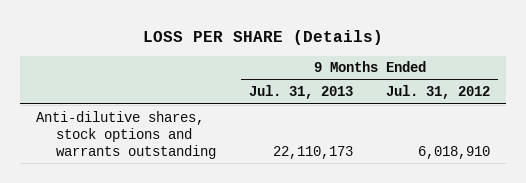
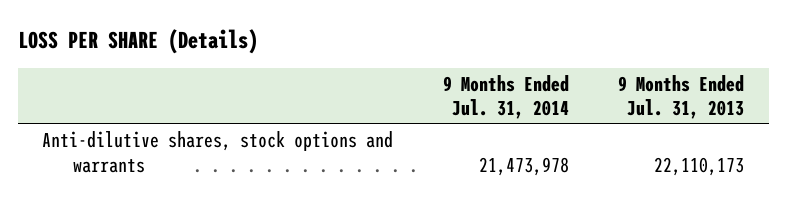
[385,85,490,100] Jul. 31, 2012 -> none
none -> [442,74,569,120] 9 Months Ended Jul. 31, 2014
[36,110,217,160] Anti-dilutive shares, stock options and warrants outstanding -> [42,131,394,173] Anti-dilutive shares, stock options and warrants

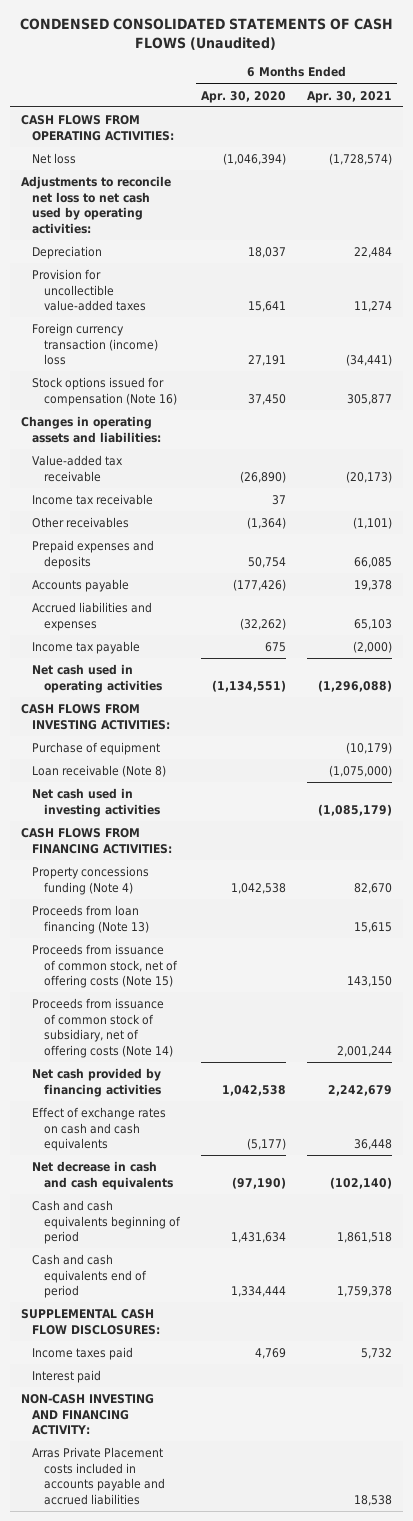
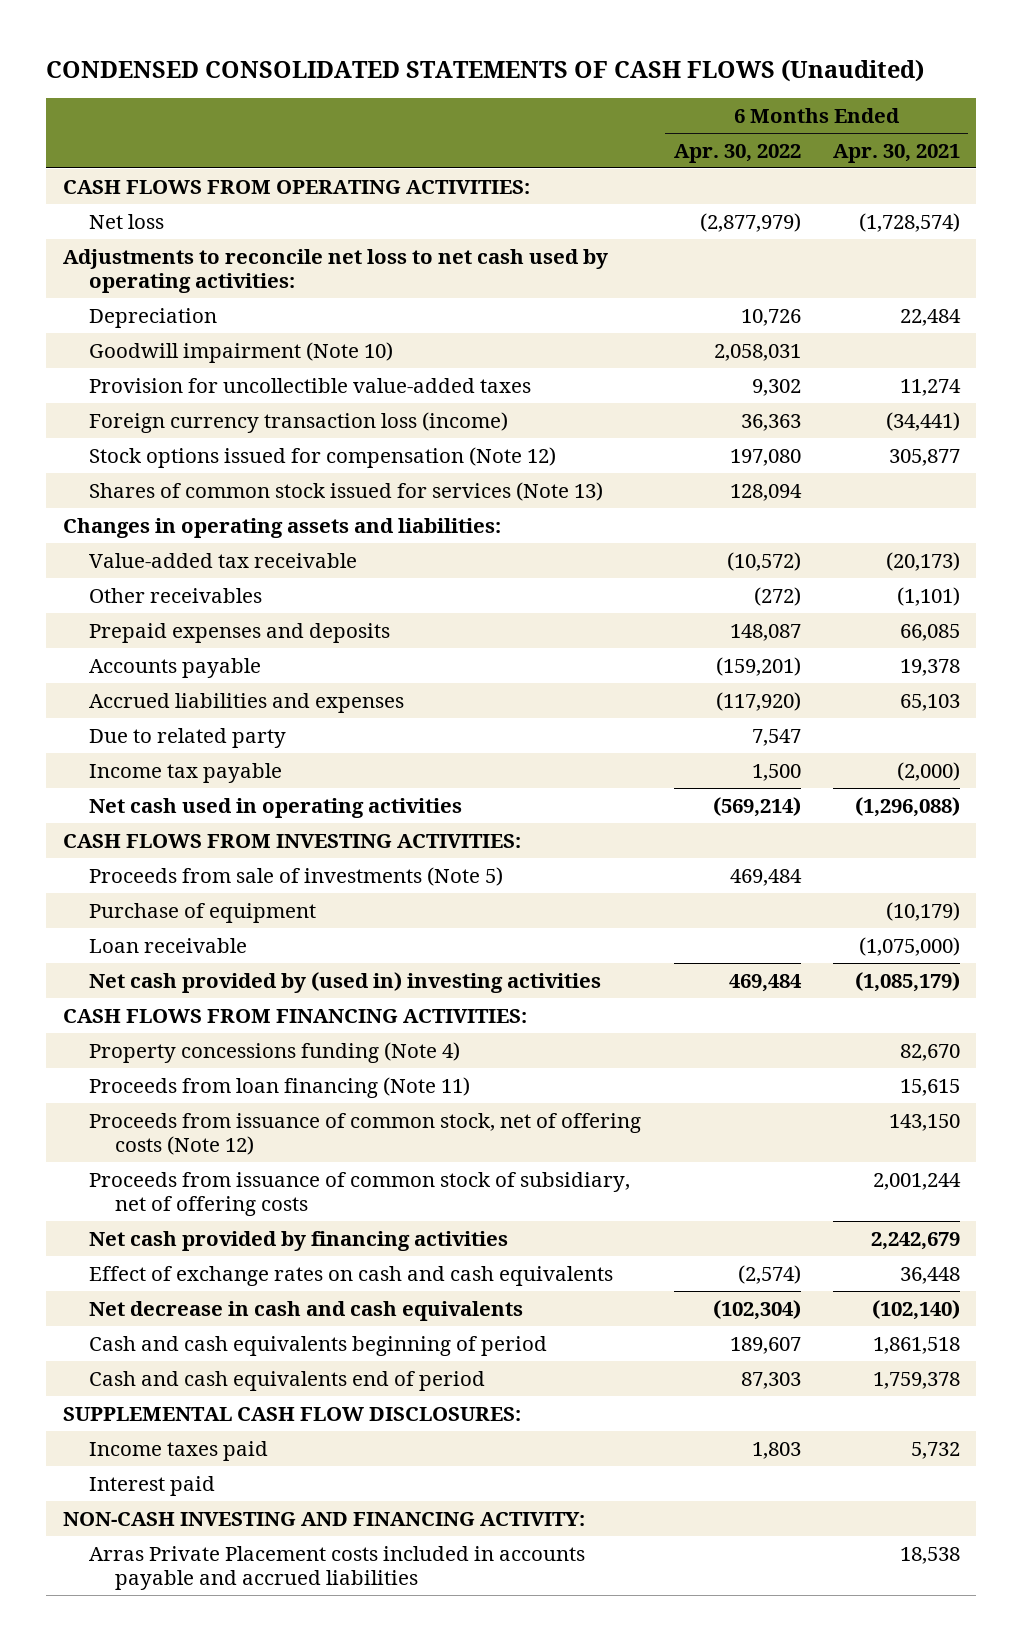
[201,90,287,103] Apr. 30, 2020 -> none
none -> [673,143,801,163] Apr. 30, 2022
none -> [88,341,393,363] Goodwill impairment (Note 10)
[32,323,159,366] Foreign currency transaction (income) loss -> [88,411,508,433] Foreign currency transaction loss (income)
[32,377,178,406] Stock options issued for compensation (Note 16) -> [88,446,556,468] Stock options issued for compensation (Note 12)
none -> [88,481,603,501] Shares of common stock issued for services (Note 13)
[32,494,154,506] Income tax receivable -> none
none -> [88,727,286,748] Due to related party
none -> [88,866,503,886] Proceeds from sale of investments (Note 5)
[32,765,167,778] Loan receivable (Note 8) -> [88,937,247,953] Loan receivable
[32,788,161,817] Net cash used in investing activities -> [88,971,601,993] Net cash provided by (used in) investing activities
[32,905,150,934] Proceeds from loan financing (Note 13) -> [88,1076,470,1098] Proceeds from loan financing (Note 11)
[32,944,179,989] Proceeds from issuance of common stock, net of offering costs (Note 15) -> [88,1112,641,1156] Proceeds from issuance of common stock, net of offering costs (Note 12)
[32,998,174,1058] Proceeds from issuance of common stock of subsidiary, net of offering costs (Note 14) -> [88,1171,630,1217] Proceeds from issuance of common stock of subsidiary, net of offering costs

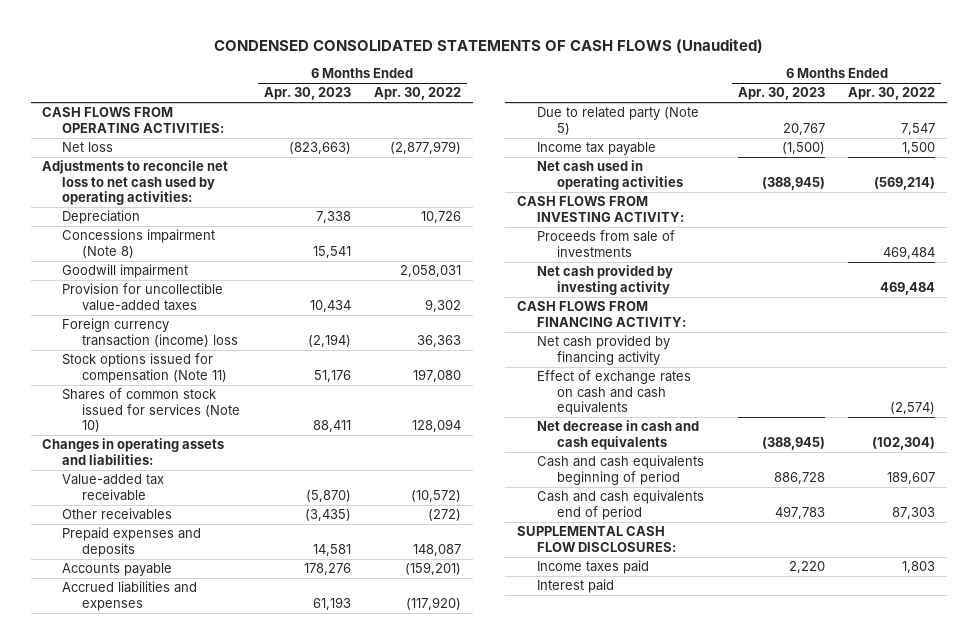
[833,143,961,163] Apr. 30, 2021 -> none
none -> [263,87,351,101] Apr. 30, 2023
none -> [62,229,216,258] Concessions impairment (Note 8)
[88,341,393,363] Goodwill impairment (Note 10) -> [62,264,189,279] Goodwill impairment
[88,411,508,433] Foreign currency transaction loss (income) -> [62,318,239,347] Foreign currency transaction (income) loss
[88,446,556,468] Stock options issued for compensation (Note 12) -> [62,353,228,383] Stock options issued for compensation (Note 11)
[88,481,603,501] Shares of common stock issued for services (Note 13) -> [62,388,241,432] Shares of common stock issued for services (Note 10)
[88,727,286,748] Due to related party -> [536,107,699,135] Due to related party (Note 5)
[88,902,316,923] Purchase of equipment -> none
[88,937,247,953] Loan receivable -> none
[88,1041,460,1063] Property concessions funding (Note 4) -> none
[88,1076,470,1098] Proceeds from loan financing (Note 11) -> none
[88,1112,641,1156] Proceeds from issuance of common stock, net of offering costs (Note 12) -> none
[88,1171,630,1217] Proceeds from issuance of common stock of subsidiary, net of offering costs -> none
[62,833,521,848] CASH FLOWS FROM INVESTING ACTIVITIES: -> [516,196,684,222] CASH FLOWS FROM INVESTING ACTIVITY:
[88,866,503,886] Proceeds from sale of investments (Note 5) -> [536,230,675,257] Proceeds from sale of investments
[88,971,601,993] Net cash provided by (used in) investing activities -> [536,265,673,295] Net cash provided by investing activity
[62,1008,527,1023] CASH FLOWS FROM FINANCING ACTIVITIES: -> [516,301,686,327] CASH FLOWS FROM FINANCING ACTIVITY:
[88,1230,508,1251] Net cash provided by financing activities -> [536,335,670,365] Net cash provided by financing activity
[62,1511,585,1526] NON-CASH INVESTING AND FINANCING ACTIVITY: -> none
[88,1545,585,1591] Arras Private Placement costs included in accounts payable and accrued liabilities -> none

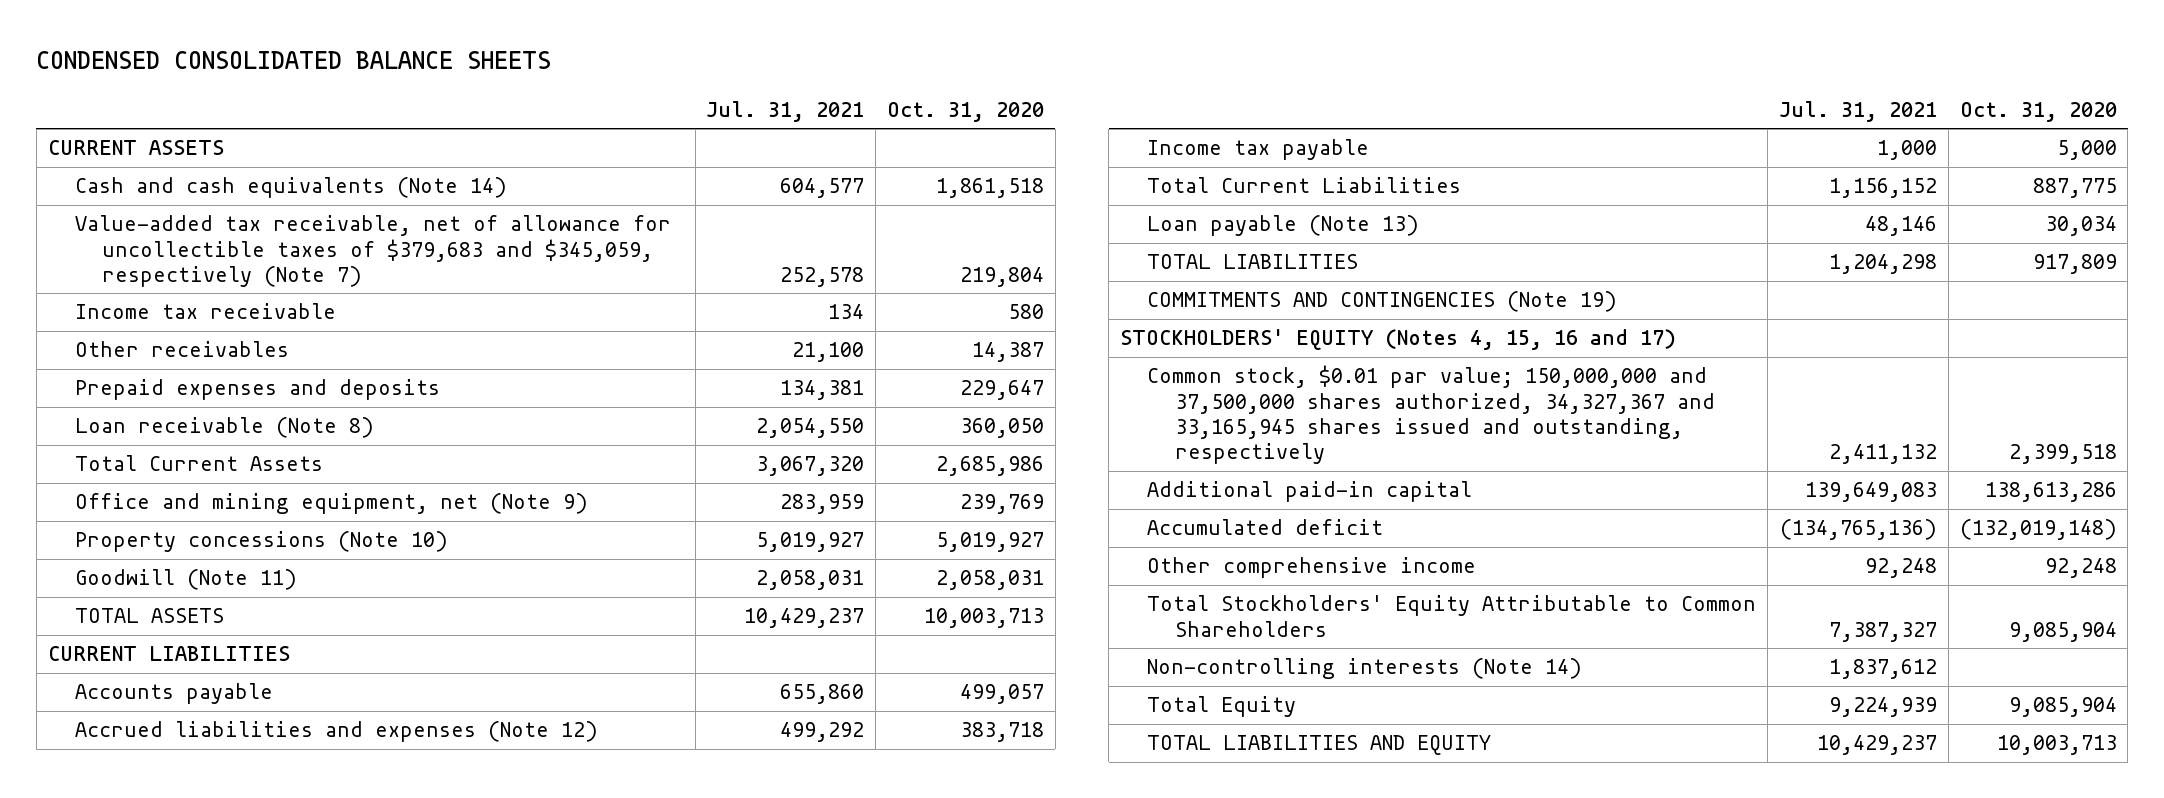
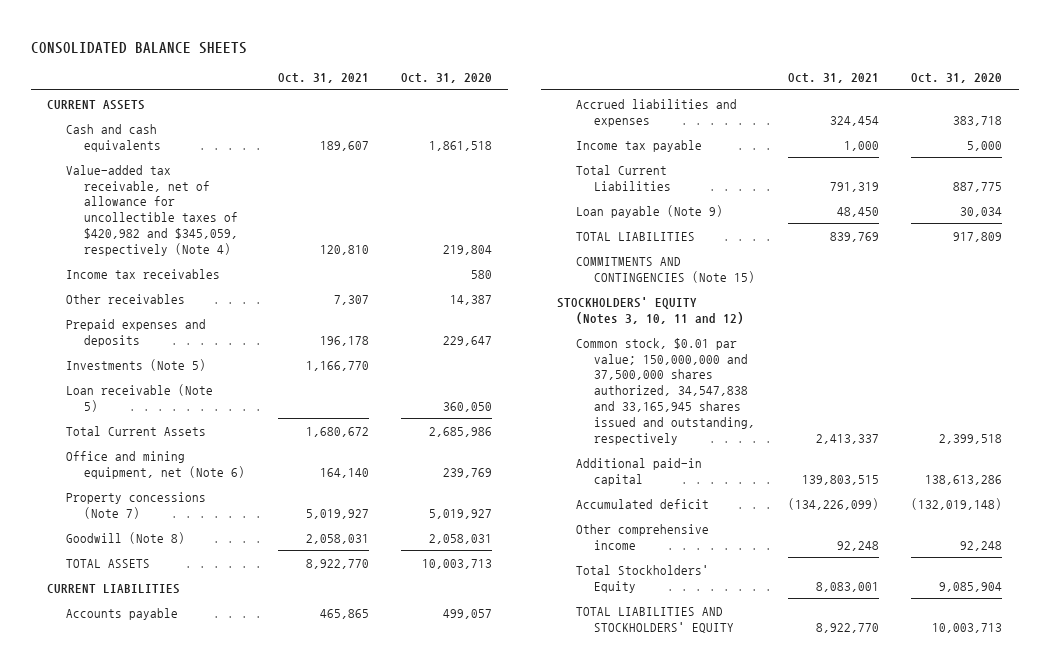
[36,51,552,70] CONDENSED CONSOLIDATED BALANCE SHEETS -> [31,41,248,54] CONSOLIDATED BALANCE SHEETS
[706,100,865,122] Jul. 31, 2021 -> none
none -> [277,73,369,84] Oct. 31, 2021
[74,177,507,199] Cash and cash equivalents (Note 14) -> [65,123,162,152] Cash and cash equivalents
[74,215,671,287] Value-added tax receivable, net of allowance for uncollectible taxes of $379,683 and $345,059, respectively (Note 7) -> [65,164,239,256] Value-added tax receivable, net of allowance for uncollectible taxes of $420,982 and $345,059, respectively (Note 4)
[74,303,336,320] Income tax receivable -> [65,268,220,279] Income tax receivables
none -> [65,358,206,371] Investments (Note 5)
[74,417,374,439] Loan receivable (Note 8) -> [65,383,213,412] Loan receivable (Note 5)
[74,493,588,515] Office and mining equipment, net (Note 9) -> [65,450,246,479] Office and mining equipment, net (Note 6)
[74,531,448,553] Property concessions (Note 10) -> [65,491,206,519] Property concessions (Note 7)
[74,569,297,591] Goodwill (Note 11) -> [65,531,185,544] Goodwill (Note 8)
[74,721,598,743] Accrued liabilities and expenses (Note 12) -> [575,98,737,127] Accrued liabilities and expenses
[1147,215,1420,237] Loan payable (Note 13) -> [575,204,723,218] Loan payable (Note 9)
[1147,291,1618,313] COMMITMENTS AND CONTINGENCIES (Note 19) -> [575,256,756,283] COMMITMENTS AND CONTINGENCIES (Note 15)
[1120,329,1677,351] STOCKHOLDERS' EQUITY (Notes 4, 15, 16 and 17) -> [557,296,744,324] STOCKHOLDERS' EQUITY (Notes 3, 10, 11 and 12)
[1147,365,1715,465] Common stock, $0.01 par value; 150,000,000 and 37,500,000 shares authorized, 34,327,367 and 33,165,945 shares issued and outstanding, respectively -> [575,337,756,445] Common stock, $0.01 par value; 150,000,000 and 37,500,000 shares authorized, 34,547,838 and 33,165,945 shares issued and outstanding, respectively
[1147,658,1583,680] Non-controlling interests (Note 14) -> none
[1147,696,1297,718] Total Equity -> none
[1147,595,1757,637] Total Stockholders' Equity Attributable to Common Shareholders -> [575,564,709,593] Total Stockholders' Equity
[1147,735,1492,756] TOTAL LIABILITIES AND EQUITY -> [575,606,735,633] TOTAL LIABILITIES AND STOCKHOLDERS' EQUITY

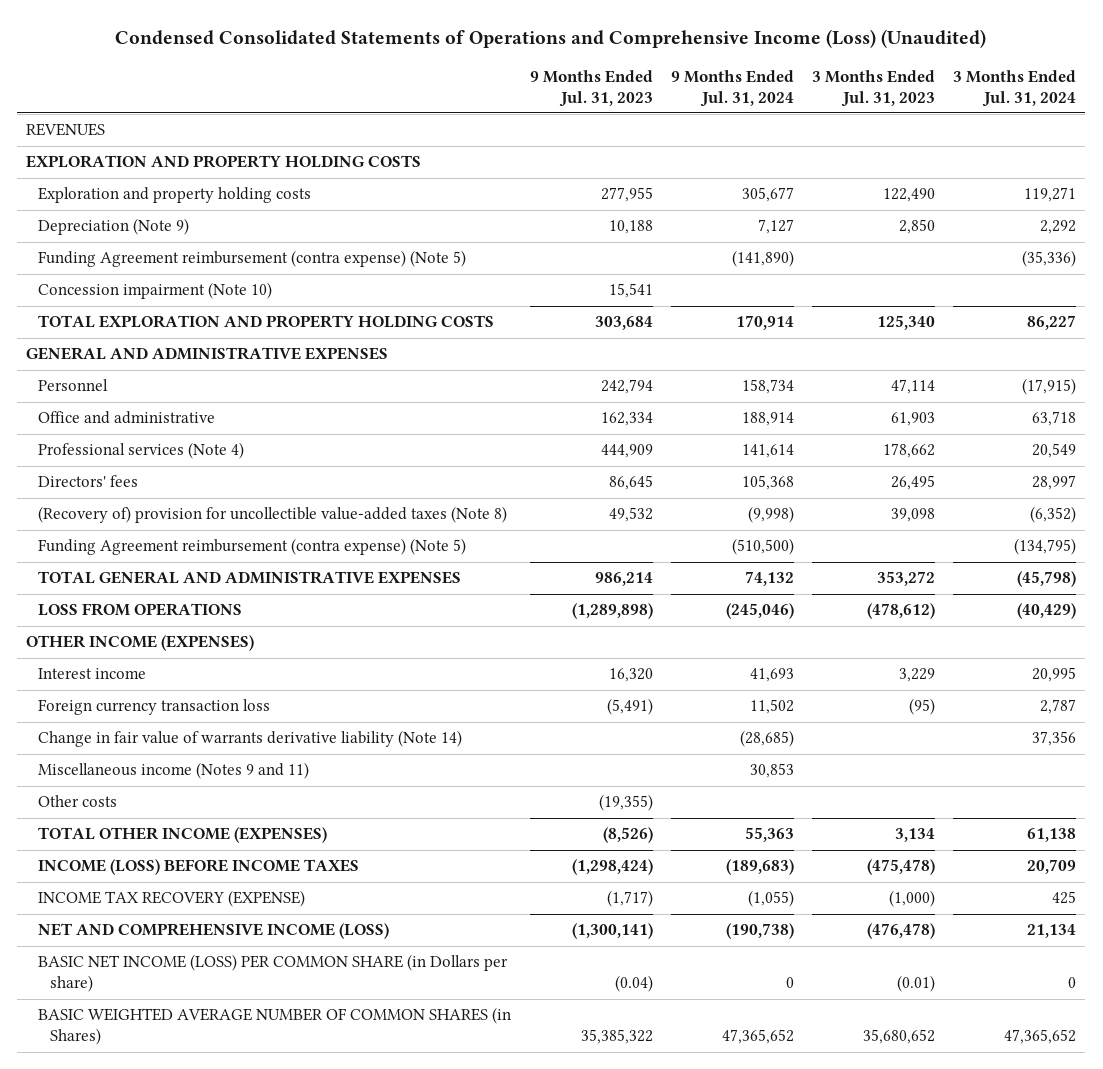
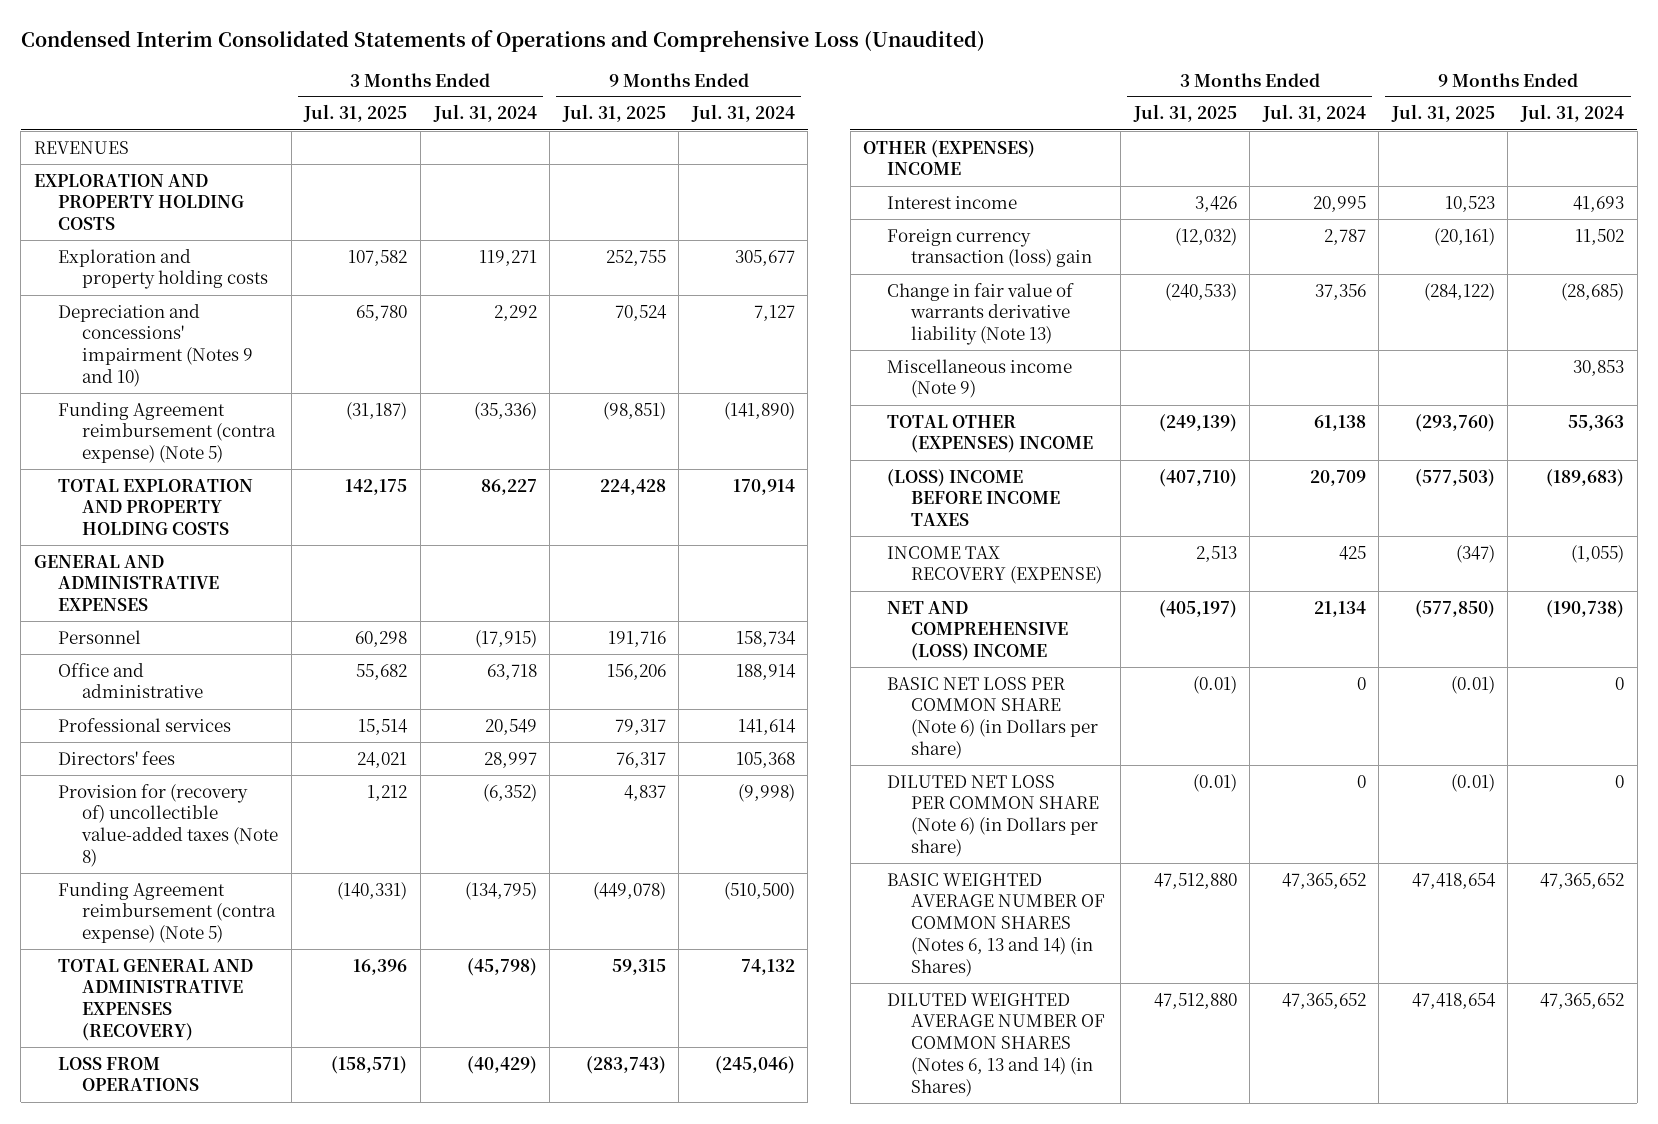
[115,28,987,48] Condensed Consolidated Statements of Operations and Comprehensive Income (Loss) (Unaudited) -> [20,30,985,53] Condensed Interim Consolidated Statements of Operations and Comprehensive Loss (Unaudited)
[529,69,653,107] 9 Months Ended Jul. 31, 2023 -> none
[812,69,936,107] 3 Months Ended Jul. 31, 2023 -> none
none -> [303,104,408,123] Jul. 31, 2025
none -> [561,104,666,123] Jul. 31, 2025
[38,218,190,236] Depreciation (Note 9) -> [58,303,254,387] Depreciation and concessions' impairment (Notes 9 and 10)
[38,282,273,300] Concession impairment (Note 10) -> none
[38,442,245,460] Professional services (Note 4) -> [58,717,232,732] Professional services
[38,506,508,524] (Recovery of) provision for uncollectible value-added taxes (Note 8) -> [58,783,279,867] Provision for (recovery of) uncollectible value-added taxes (Note 8)
[38,571,462,585] TOTAL GENERAL AND ADMINISTRATIVE EXPENSES -> [58,958,254,1041] TOTAL GENERAL AND ADMINISTRATIVE EXPENSES (RECOVERY)
[26,635,255,652] OTHER INCOME (EXPENSES) -> [863,139,1036,176] OTHER (EXPENSES) INCOME
[38,795,118,808] Other costs -> none
[38,699,271,716] Foreign currency transaction loss -> [887,228,1093,268] Foreign currency transaction (loss) gain
[38,730,463,748] Change in fair value of warrants derivative liability (Note 14) -> [887,282,1075,346] Change in fair value of warrants derivative liability (Note 13)
[38,762,310,780] Miscellaneous income (Notes 9 and 11) -> [887,358,1073,399] Miscellaneous income (Note 9)
[38,827,328,844] TOTAL OTHER INCOME (EXPENSES) -> [887,414,1094,454] TOTAL OTHER (EXPENSES) INCOME
[38,859,360,876] INCOME (LOSS) BEFORE INCOME TAXES -> [887,468,1061,527] (LOSS) INCOME BEFORE INCOME TAXES
[38,923,390,940] NET AND COMPREHENSIVE INCOME (LOSS) -> [887,600,1069,662] NET AND COMPREHENSIVE (LOSS) INCOME
[38,954,509,993] BASIC NET INCOME (LOSS) PER COMMON SHARE (in Dollars per share) -> [887,676,1099,759] BASIC NET LOSS PER COMMON SHARE (Note 6) (in Dollars per share)
none -> [887,774,1100,857] DILUTED NET LOSS PER COMMON SHARE (Note 6) (in Dollars per share)
[38,1007,512,1046] BASIC WEIGHTED AVERAGE NUMBER OF COMMON SHARES (in Shares) -> [887,872,1106,977] BASIC WEIGHTED AVERAGE NUMBER OF COMMON SHARES (Notes 6, 13 and 14) (in Shares)
none -> [887,992,1106,1097] DILUTED WEIGHTED AVERAGE NUMBER OF COMMON SHARES (Notes 6, 13 and 14) (in Shares)

